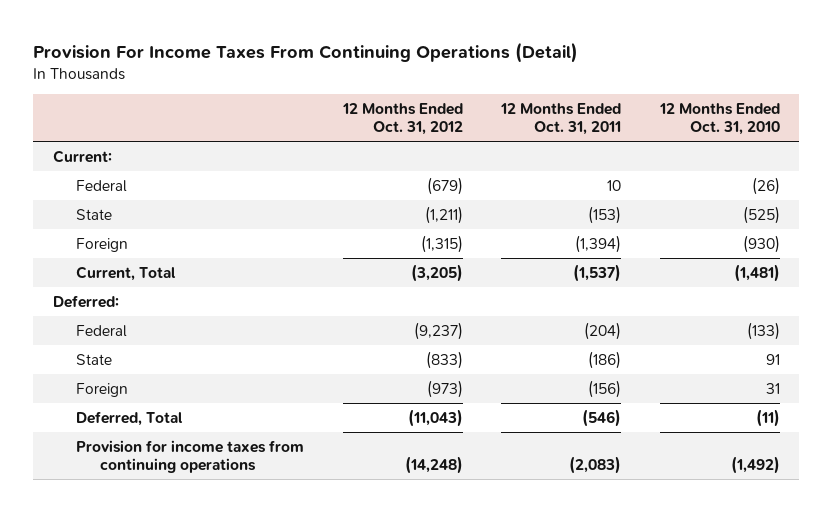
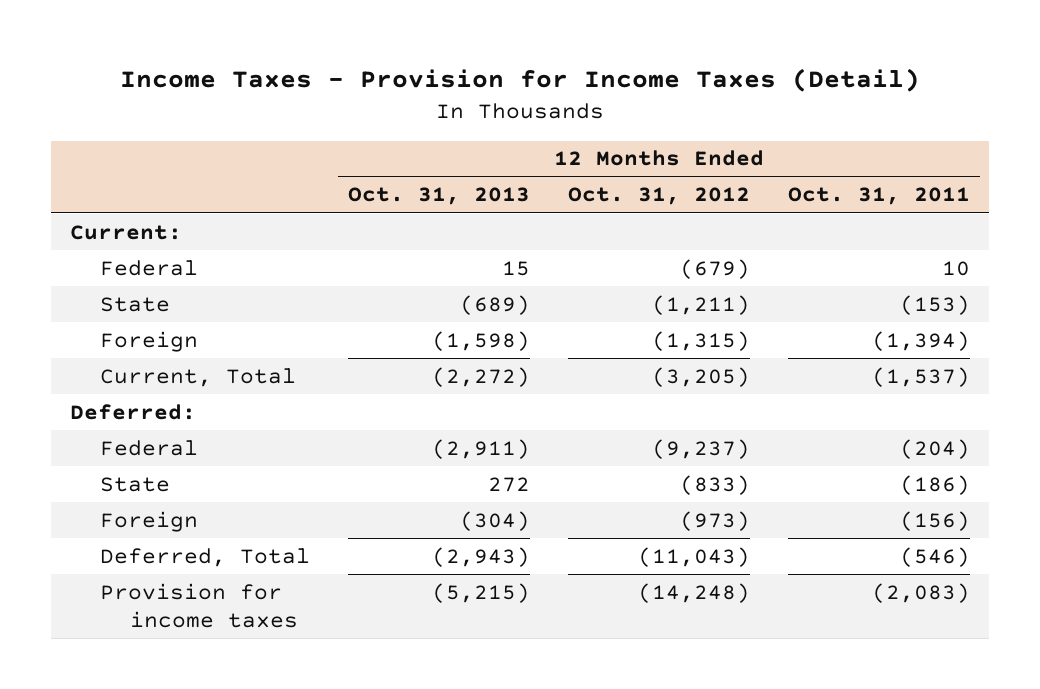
[33,41,579,63] Provision For Income Taxes From Continuing Operations (Detail) -> [120,67,921,92] Income Taxes - Provision for Income Taxes (Detail)
[658,103,780,136] 12 Months Ended Oct. 31, 2010 -> none
none -> [347,187,530,206] Oct. 31, 2013
[76,439,305,473] Provision for income taxes from continuing operations -> [99,582,298,628] Provision for income taxes

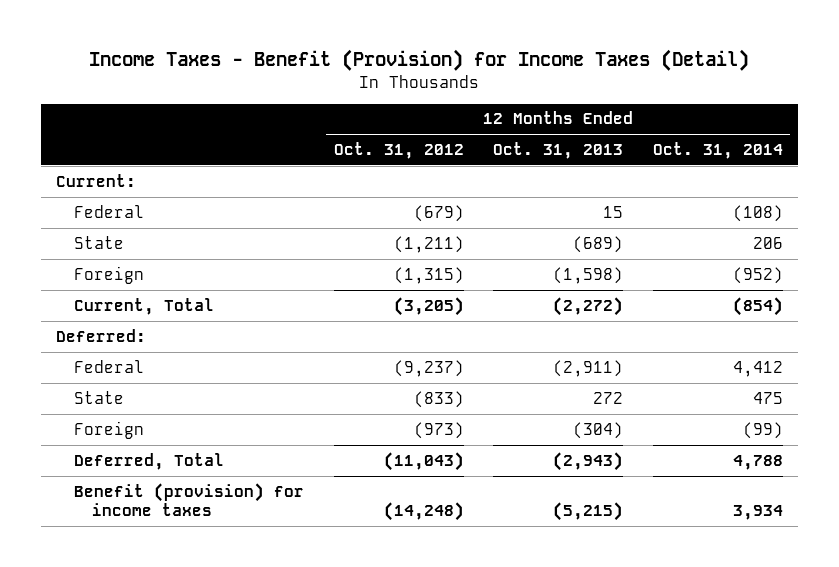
[120,67,921,92] Income Taxes - Provision for Income Taxes (Detail) -> [89,49,750,72] Income Taxes - Benefit (Provision) for Income Taxes (Detail)
[788,187,971,206] Oct. 31, 2011 -> none
none -> [652,141,783,159] Oct. 31, 2014
[99,582,298,628] Provision for income taxes -> [73,482,304,517] Benefit (provision) for income taxes

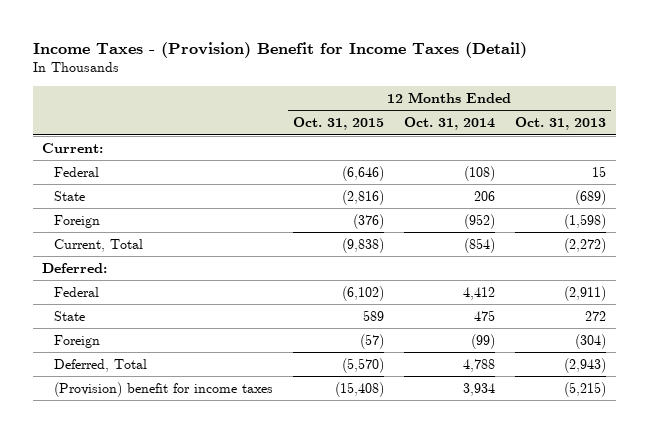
[89,49,750,72] Income Taxes - Benefit (Provision) for Income Taxes (Detail) -> [32,41,527,58] Income Taxes - (Provision) Benefit for Income Taxes (Detail)
[333,141,464,159] Oct. 31, 2012 -> none
none -> [292,117,384,131] Oct. 31, 2015
[73,482,304,517] Benefit (provision) for income taxes -> [53,381,273,397] (Provision) benefit for income taxes

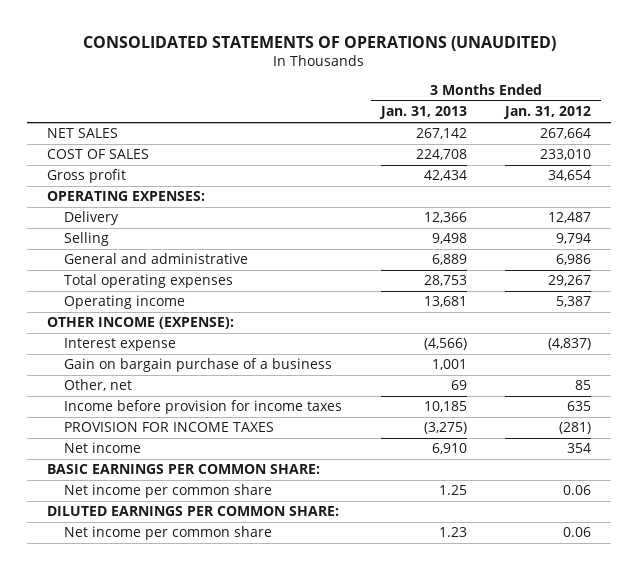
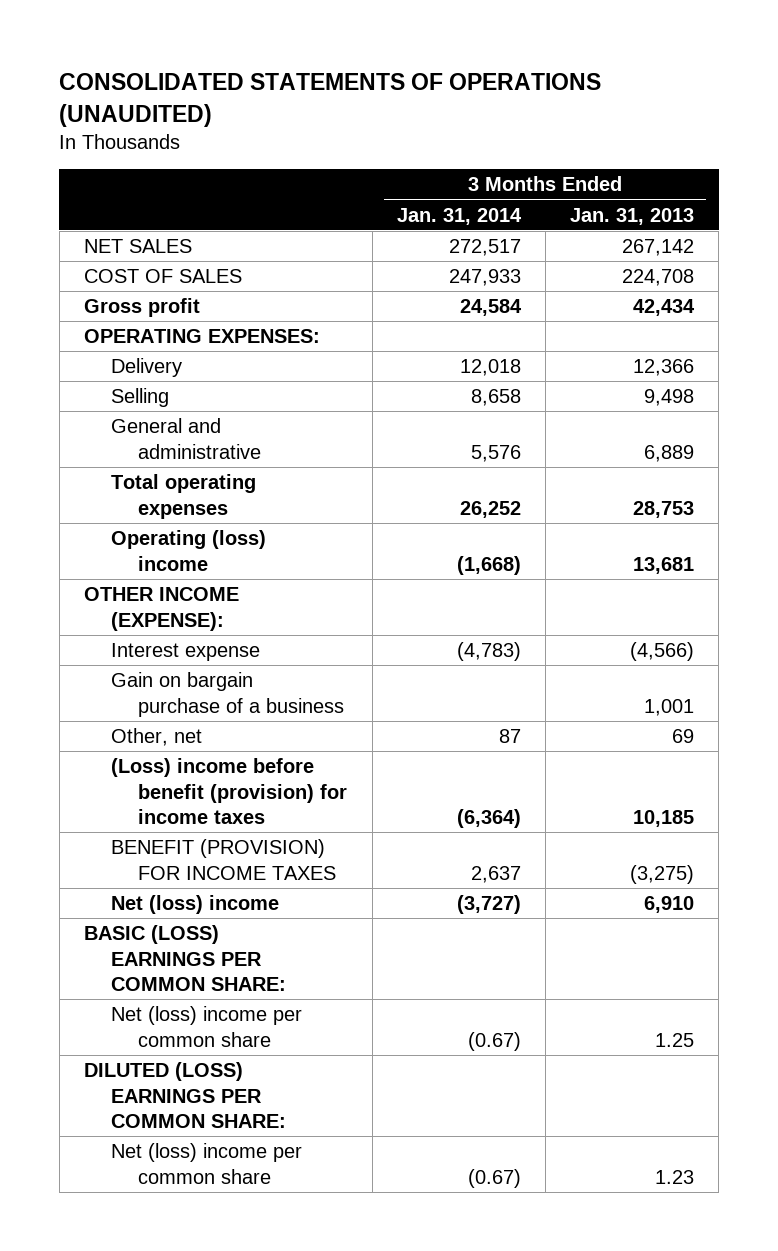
[503,106,592,120] Jan. 31, 2012 -> none
none -> [396,207,522,225] Jan. 31, 2014
[63,295,185,310] Operating income -> [111,530,267,571] Operating (loss) income
[63,400,342,415] Income before provision for income taxes -> [111,758,348,825] (Loss) income before benefit (provision) for income taxes
[63,422,274,433] PROVISION FOR INCOME TAXES -> [111,839,337,880] BENEFIT (PROVISION) FOR INCOME TAXES
[63,442,141,454] Net income -> [111,895,280,915] Net (loss) income
[46,464,320,475] BASIC EARNINGS PER COMMON SHARE: -> [83,925,287,992] BASIC (LOSS) EARNINGS PER COMMON SHARE:
[63,484,272,499] Net income per common share -> [111,1006,303,1047] Net (loss) income per common share
[46,506,339,517] DILUTED EARNINGS PER COMMON SHARE: -> [83,1062,287,1129] DILUTED (LOSS) EARNINGS PER COMMON SHARE:
[63,526,272,541] Net income per common share -> [111,1143,303,1184] Net (loss) income per common share

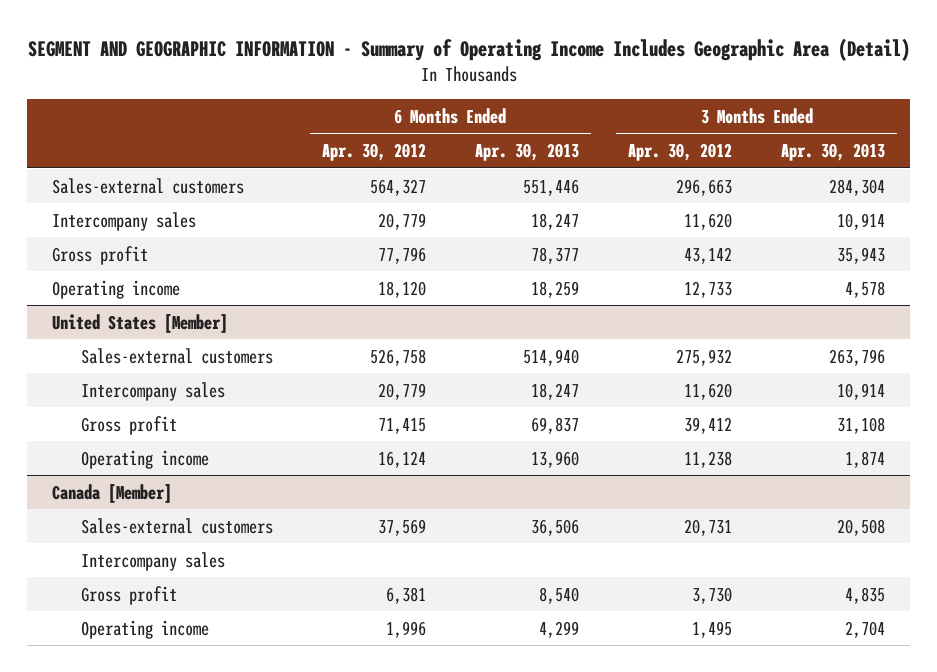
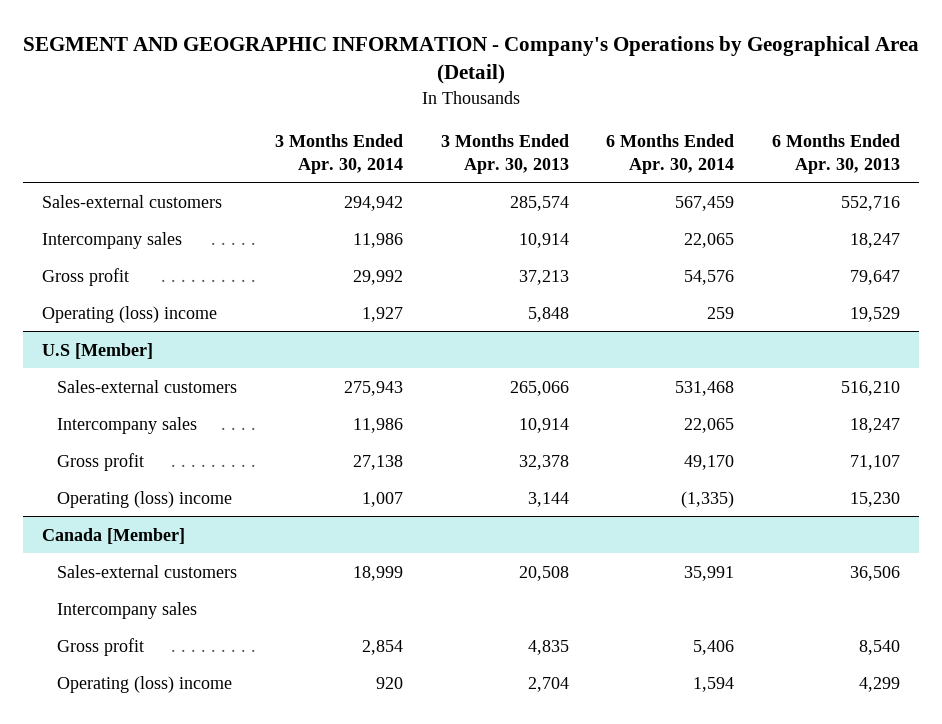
[27,37,910,61] SEGMENT AND GEOGRAPHIC INFORMATION - Summary of Operating Income Includes Geographic Area (Detail) -> [23,36,920,85] SEGMENT AND GEOGRAPHIC INFORMATION - Company's Operations by Geographical Area (Detail)
[321,143,426,162] Apr. 30, 2012 -> none
[628,143,733,162] Apr. 30, 2012 -> none
none -> [274,133,403,174] 3 Months Ended Apr. 30, 2014
none -> [606,133,735,174] 6 Months Ended Apr. 30, 2014
[522,178,579,196] 551,446 -> [841,195,901,211] 552,716
[829,178,886,196] 284,304 -> [509,195,569,211] 285,574
[52,313,229,333] United States [Member] -> none
[530,246,579,264] 78,377 -> [850,269,901,285] 79,647
[837,246,886,264] 35,943 -> [518,269,569,285] 37,213
[52,279,181,299] Operating income -> [41,305,217,323] Operating (loss) income
[530,280,579,298] 18,259 -> [850,306,901,322] 19,529
[845,280,886,298] 4,578 -> [527,306,569,322] 5,848
none -> [41,342,153,359] U.S [Member]
[522,348,579,366] 514,940 -> [841,380,901,396] 516,210
[829,348,886,366] 263,796 -> [509,380,569,396] 265,066
[530,416,579,434] 69,837 -> [850,454,901,470] 71,107
[837,416,886,434] 31,108 -> [518,454,569,470] 32,378
[80,449,209,469] Operating income -> [57,490,233,508] Operating (loss) income
[530,450,579,468] 13,960 -> [850,491,901,507] 15,230
[845,450,886,468] 1,874 -> [527,491,569,507] 3,144
[80,619,209,639] Operating income -> [57,675,233,693] Operating (loss) income

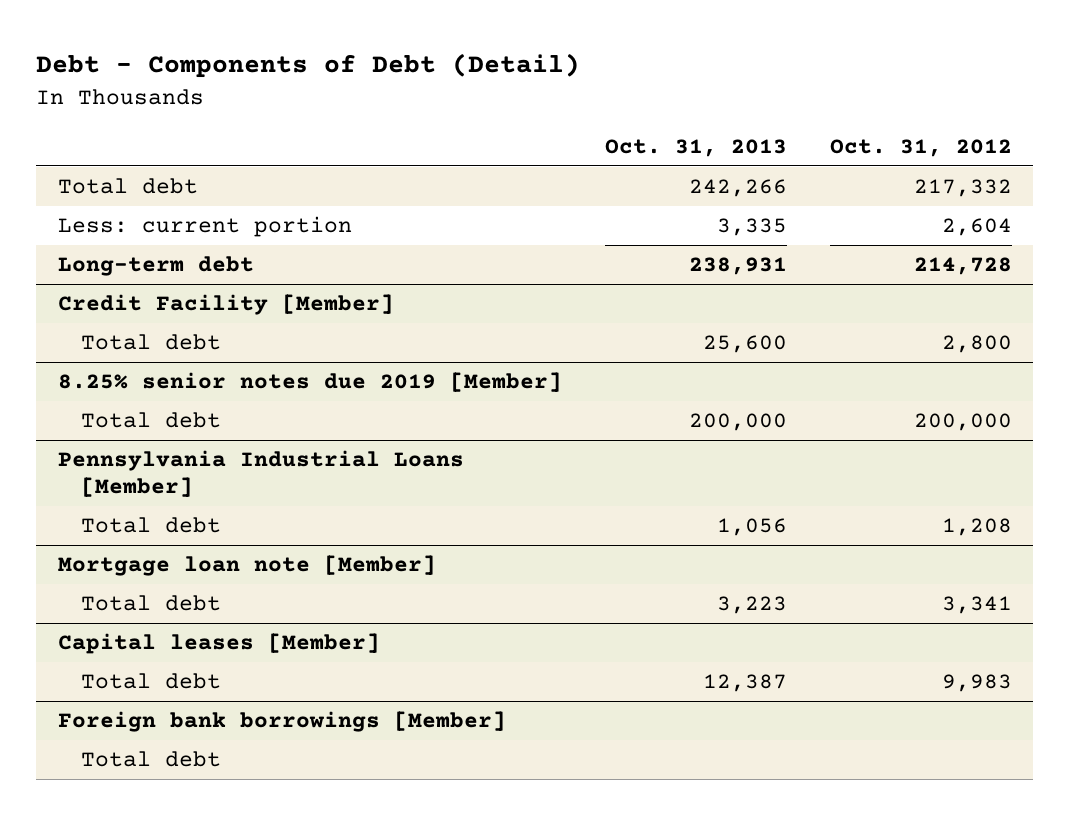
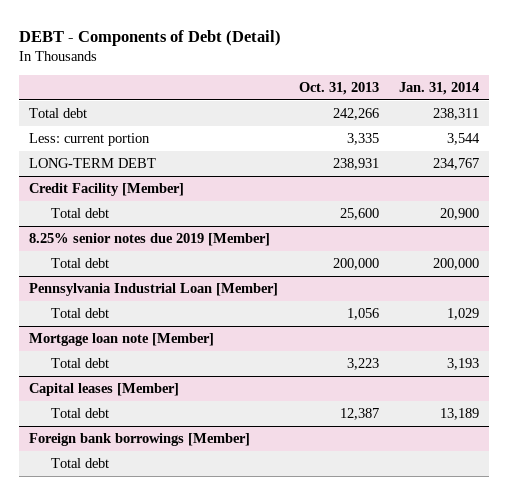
[36,53,581,79] Debt - Components of Debt (Detail) -> [19,29,282,46] DEBT - Components of Debt (Detail)
[829,138,1012,157] Oct. 31, 2012 -> none
none -> [398,82,479,96] Jan. 31, 2014
[57,256,254,277] Long-term debt -> [29,157,157,168] LONG-TERM DEBT
[57,450,464,497] Pennsylvania Industrial Loans [Member] -> [29,282,279,296] Pennsylvania Industrial Loan [Member]

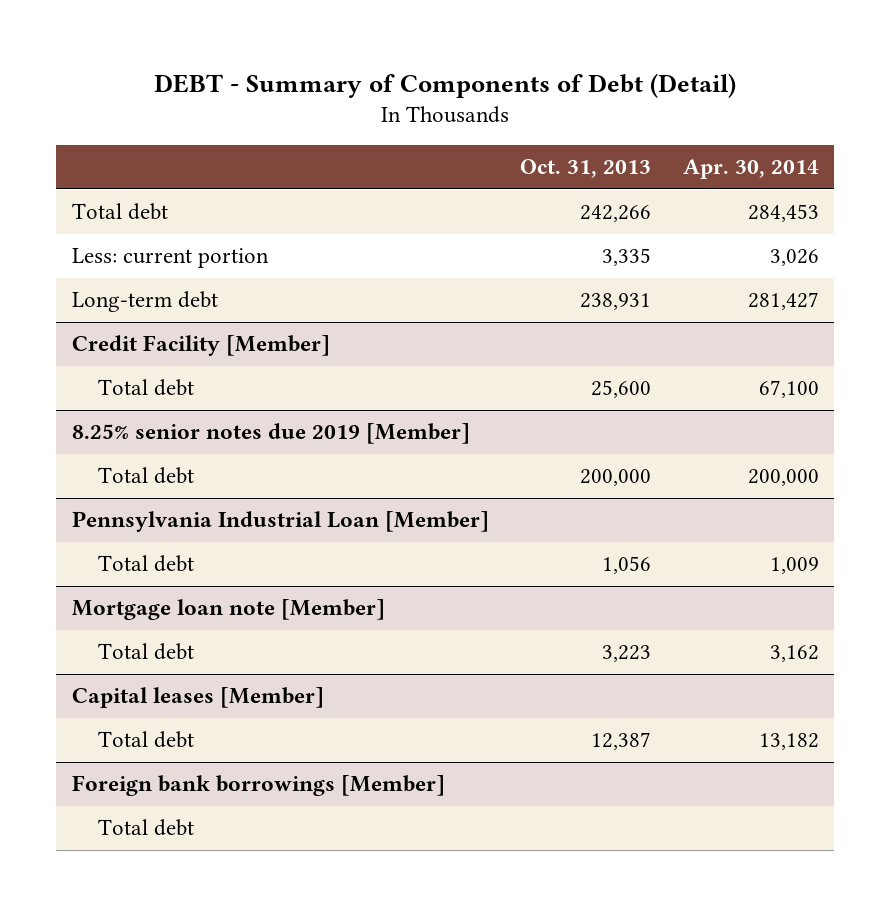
[19,29,282,46] DEBT - Components of Debt (Detail) -> [154,72,737,98] DEBT - Summary of Components of Debt (Detail)
[398,82,479,96] Jan. 31, 2014 -> none
none -> [682,159,819,180] Apr. 30, 2014
[29,157,157,168] LONG-TERM DEBT -> [71,291,218,313] Long-term debt

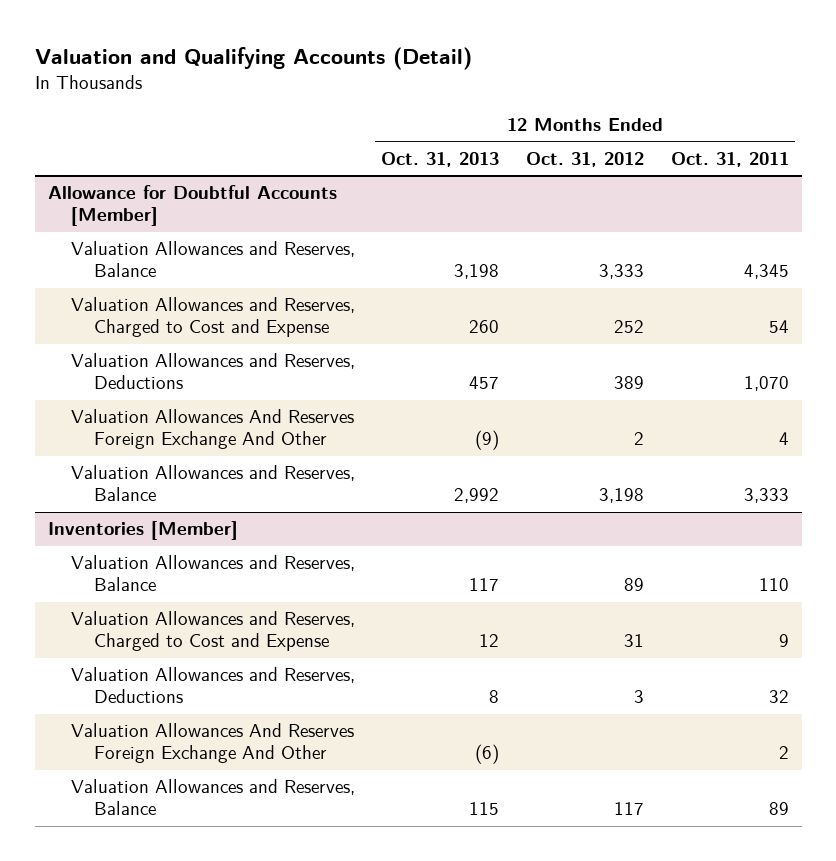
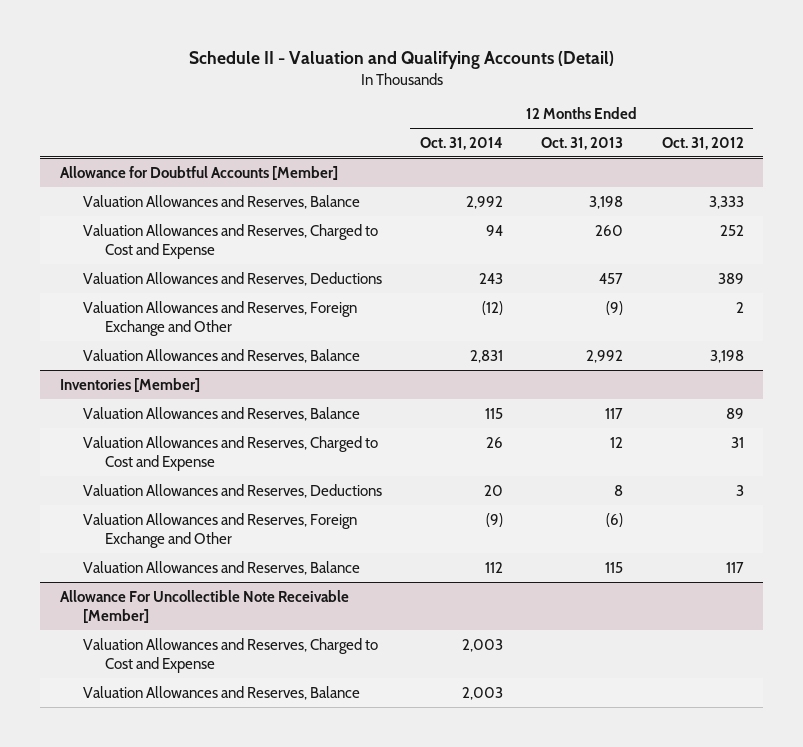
[34,46,472,70] Valuation and Qualifying Accounts (Detail) -> [188,50,614,69] Schedule II - Valuation and Qualifying Accounts (Detail)
[670,151,789,167] Oct. 31, 2011 -> none
none -> [419,136,503,150] Oct. 31, 2014
[70,409,354,450] Valuation Allowances And Reserves Foreign Exchange And Other -> [82,300,357,336] Valuation Allowances and Reserves, Foreign Exchange and Other
[70,723,354,764] Valuation Allowances And Reserves Foreign Exchange And Other -> [82,512,357,548] Valuation Allowances and Reserves, Foreign Exchange and Other
none -> [59,589,349,623] Allowance For Uncollectible Note Receivable [Member]
none -> [82,637,378,673] Valuation Allowances and Reserves, Charged to Cost and Expense
none -> [82,685,360,700] Valuation Allowances and Reserves, Balance

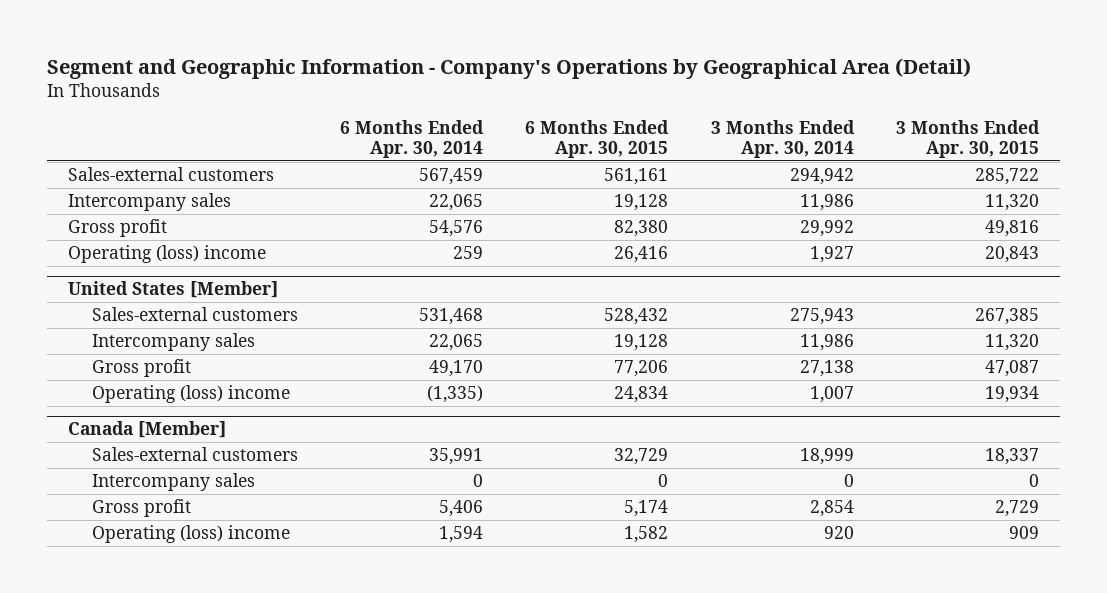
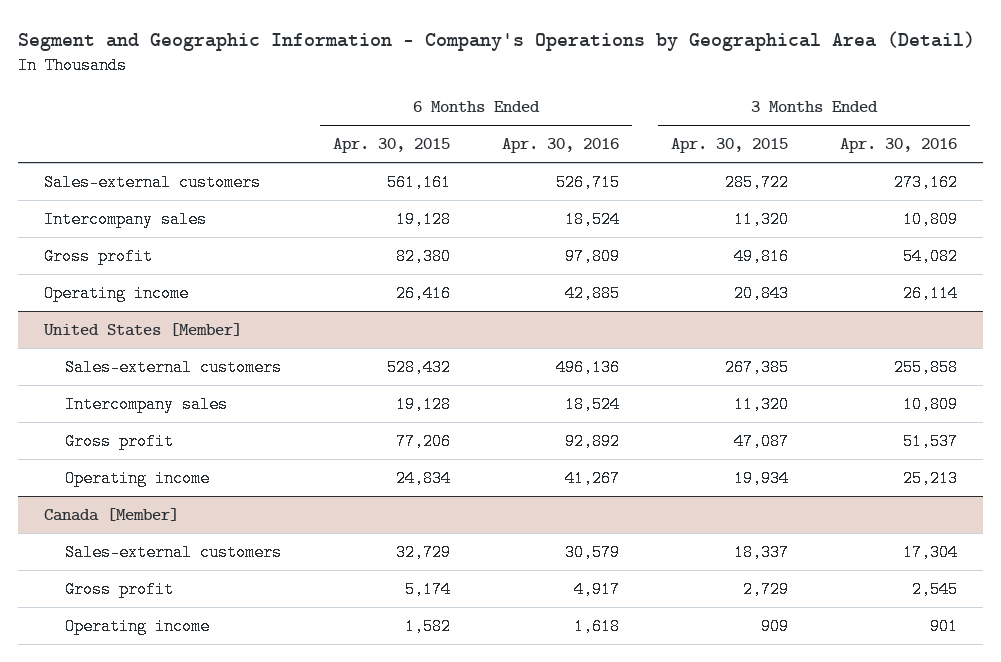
[340,119,485,159] 6 Months Ended Apr. 30, 2014 -> none
[710,119,855,159] 3 Months Ended Apr. 30, 2014 -> none
none -> [501,138,619,154] Apr. 30, 2016
none -> [839,138,957,154] Apr. 30, 2016
[68,244,267,263] Operating (loss) income -> [44,285,190,303] Operating income
[92,384,291,403] Operating (loss) income -> [64,470,210,488] Operating income
[92,472,256,491] Intercompany sales -> none
[92,524,291,543] Operating (loss) income -> [64,618,210,636] Operating income

